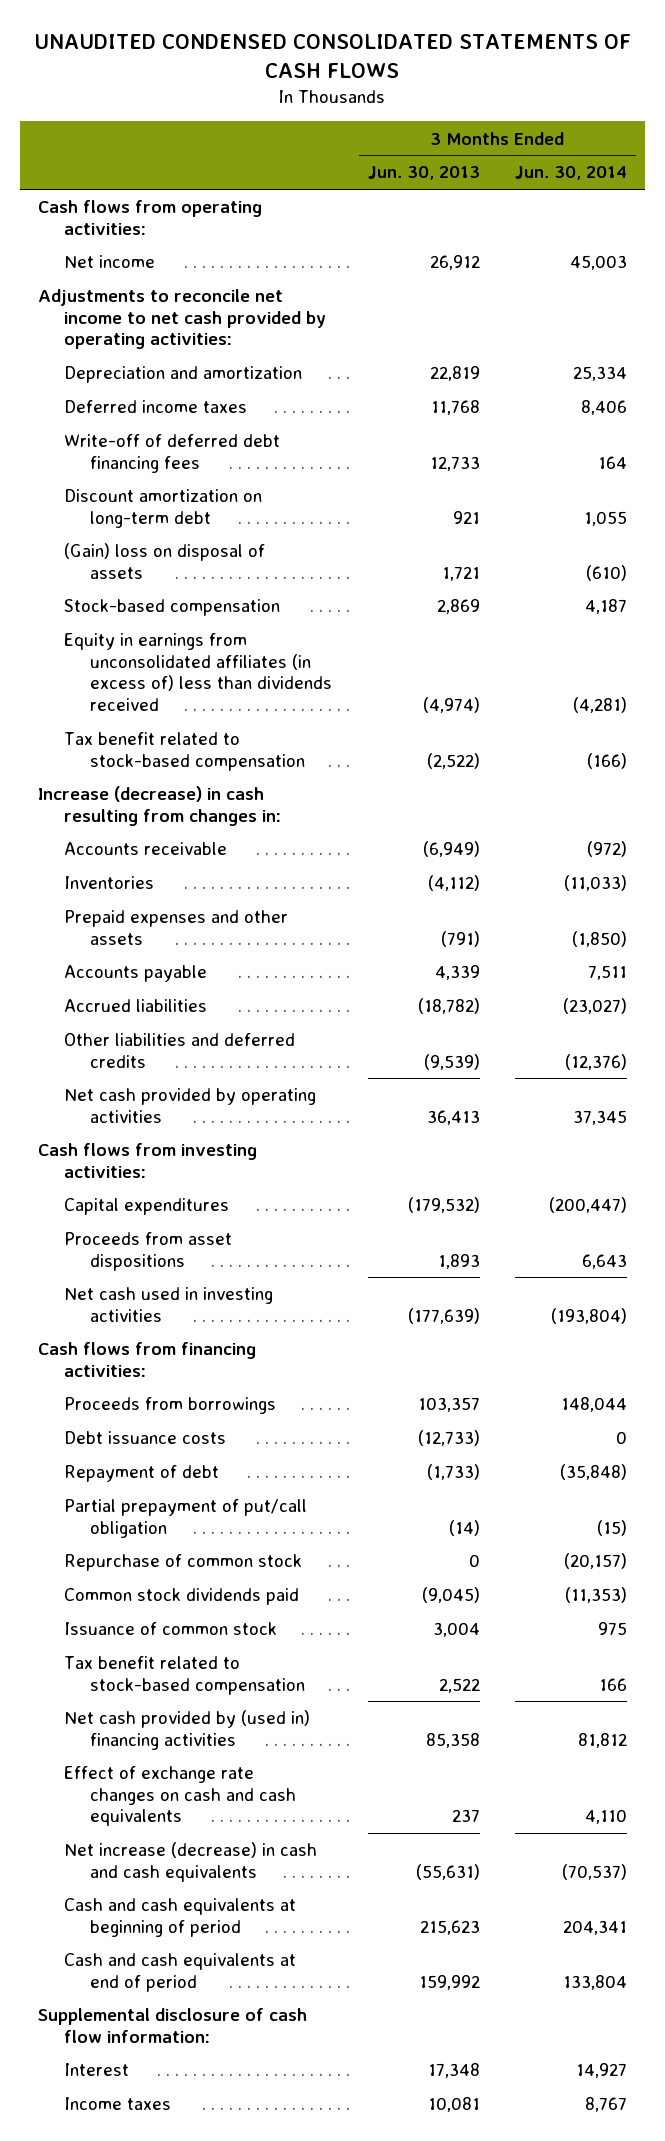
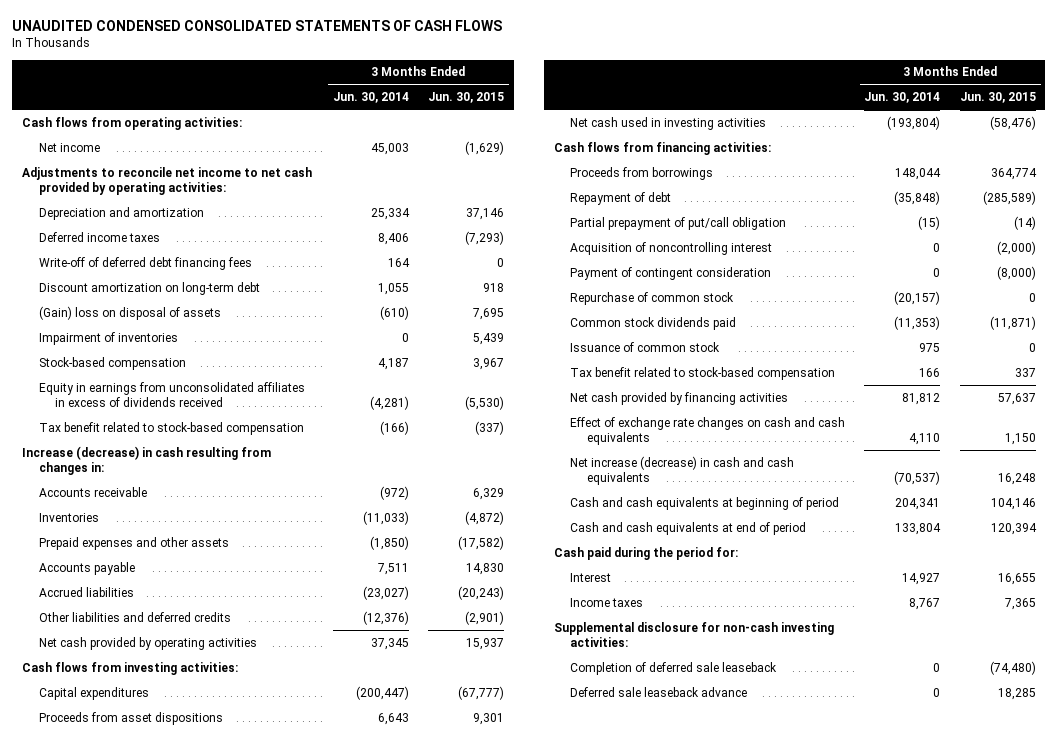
[367,166,480,181] Jun. 30, 2013 -> none
none -> [428,92,505,104] Jun. 30, 2015
none -> [38,331,178,345] Impairment of inventories
[63,633,333,711] Equity in earnings from unconsolidated affiliates (in excess of) less than dividends received -> [38,381,305,407] Equity in earnings from unconsolidated affiliates in excess of dividends received
[63,1431,226,1445] Debt issuance costs -> none
none -> [570,241,773,255] Acquisition of noncontrolling interest
none -> [570,266,772,280] Payment of contingent consideration
[63,1710,310,1750] Net cash provided by (used in) financing activities -> [570,391,789,405] Net cash provided by financing activities
[37,2008,307,2043] Supplemental disclosure of cash flow information: -> [553,546,738,560] Cash paid during the period for:
none -> [553,621,834,647] Supplemental disclosure for non-cash investing activities:
none -> [570,661,778,675] Completion of deferred sale leaseback
none -> [570,686,748,697] Deferred sale leaseback advance

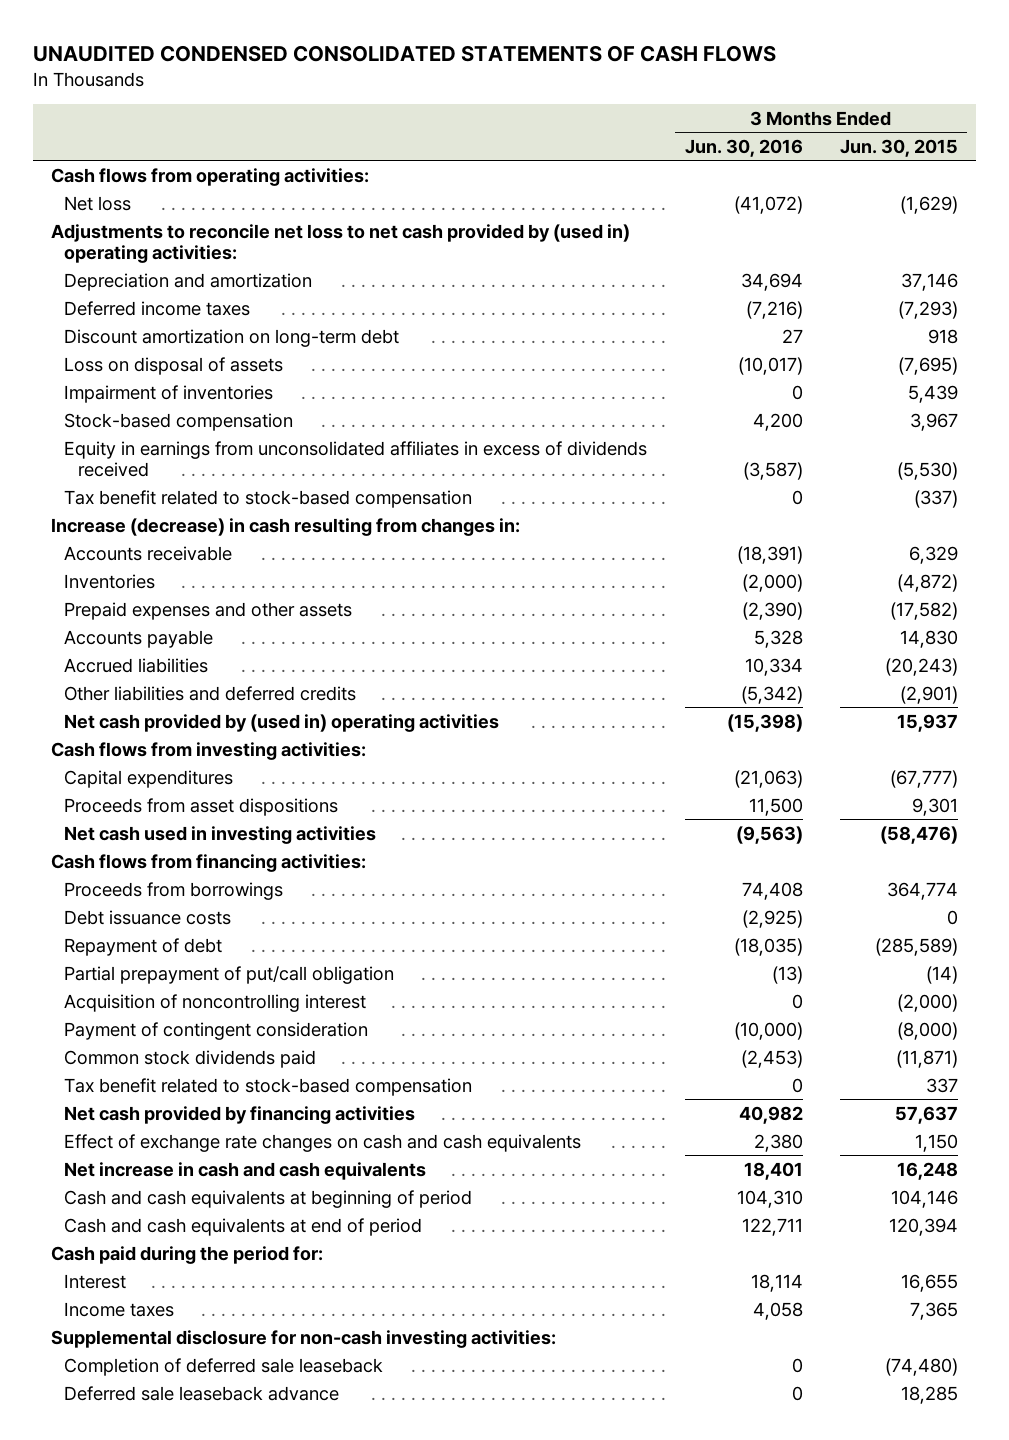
[332,92,409,104] Jun. 30, 2014 -> none
none -> [684,138,803,157] Jun. 30, 2016
[38,142,100,152] Net income -> [64,195,132,211] Net loss
[21,166,312,195] Adjustments to reconcile net income to net cash provided by operating activities: -> [51,223,631,264] Adjustments to reconcile net loss to net cash provided by (used in) operating activities:
[38,256,252,270] Write-off of deferred debt financing fees -> none
[38,305,221,320] (Gain) loss on disposal of assets -> [64,356,284,375] Loss on disposal of assets
[473,307,505,320] 7,695 -> [897,356,958,375] (7,695)
[38,636,257,650] Net cash provided by operating activities -> [64,713,500,732] Net cash provided by (used in) operating activities
none -> [64,909,232,925] Debt issuance costs
[570,291,735,305] Repurchase of common stock -> none
[570,341,721,352] Issuance of common stock -> none
[570,455,795,485] Net increase (decrease) in cash and cash equivalents -> [64,1161,427,1180] Net increase in cash and cash equivalents

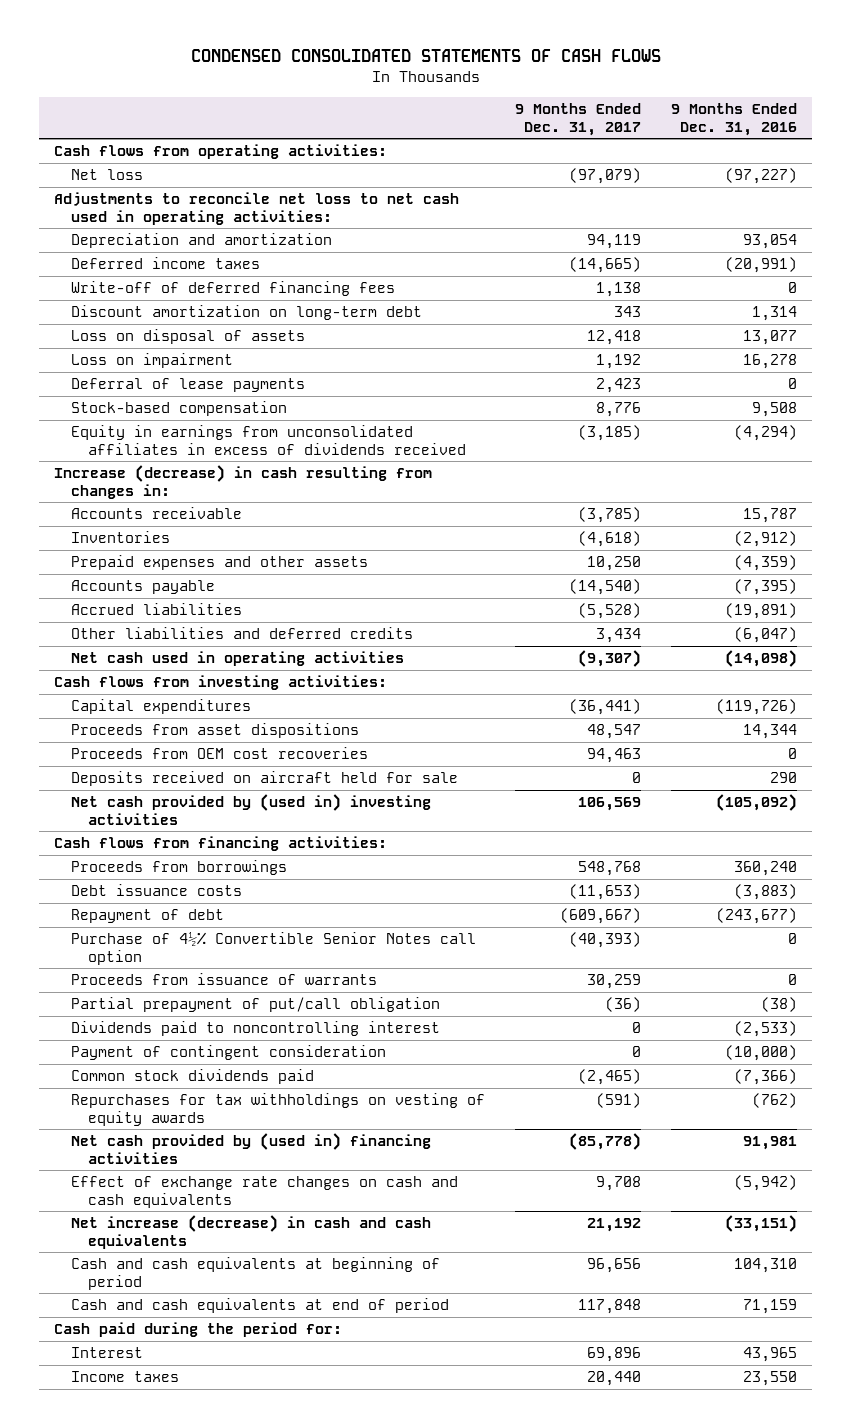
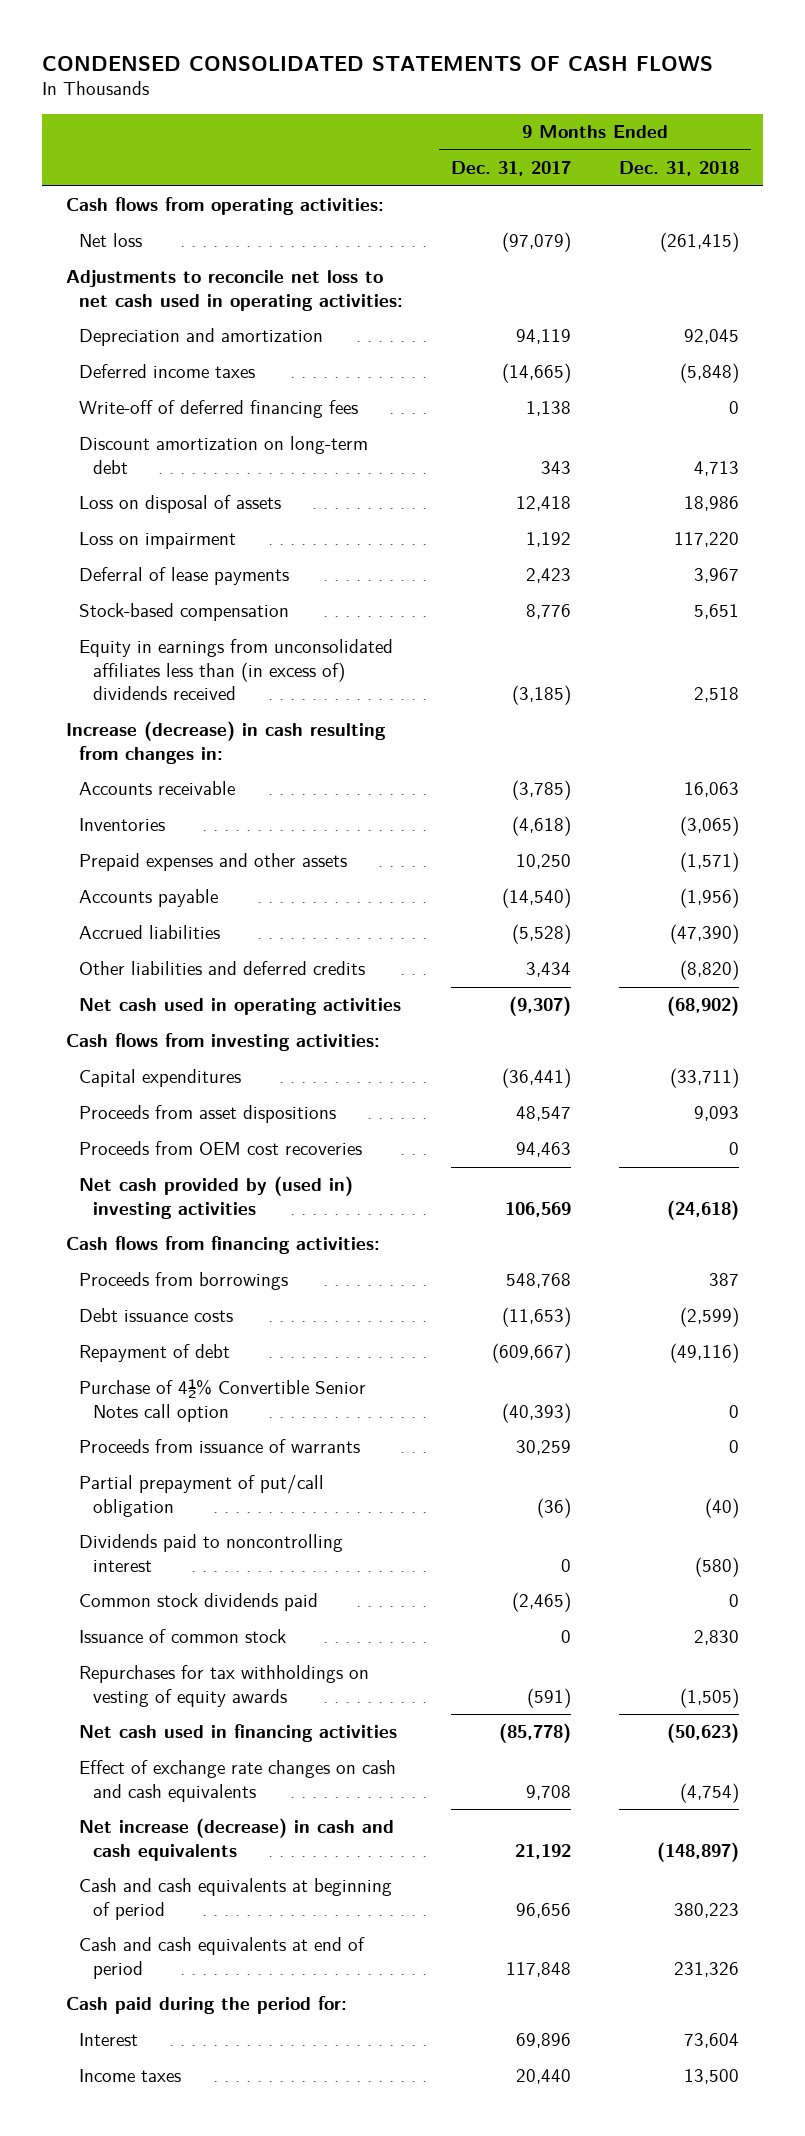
[670,102,797,136] 9 Months Ended Dec. 31, 2016 -> none
none -> [619,160,740,176] Dec. 31, 2018
[71,424,466,455] Equity in earnings from unconsolidated affiliates in excess of dividends received -> [79,639,394,701] Equity in earnings from unconsolidated affiliates less than (in excess of) dividends received
[71,770,459,786] Deposits received on aircraft held for sale -> none
[71,1044,387,1060] Payment of contingent consideration -> none
none -> [79,1629,287,1644] Issuance of common stock
[71,1132,432,1164] Net cash provided by (used in) financing activities -> [79,1724,398,1743] Net cash used in financing activities

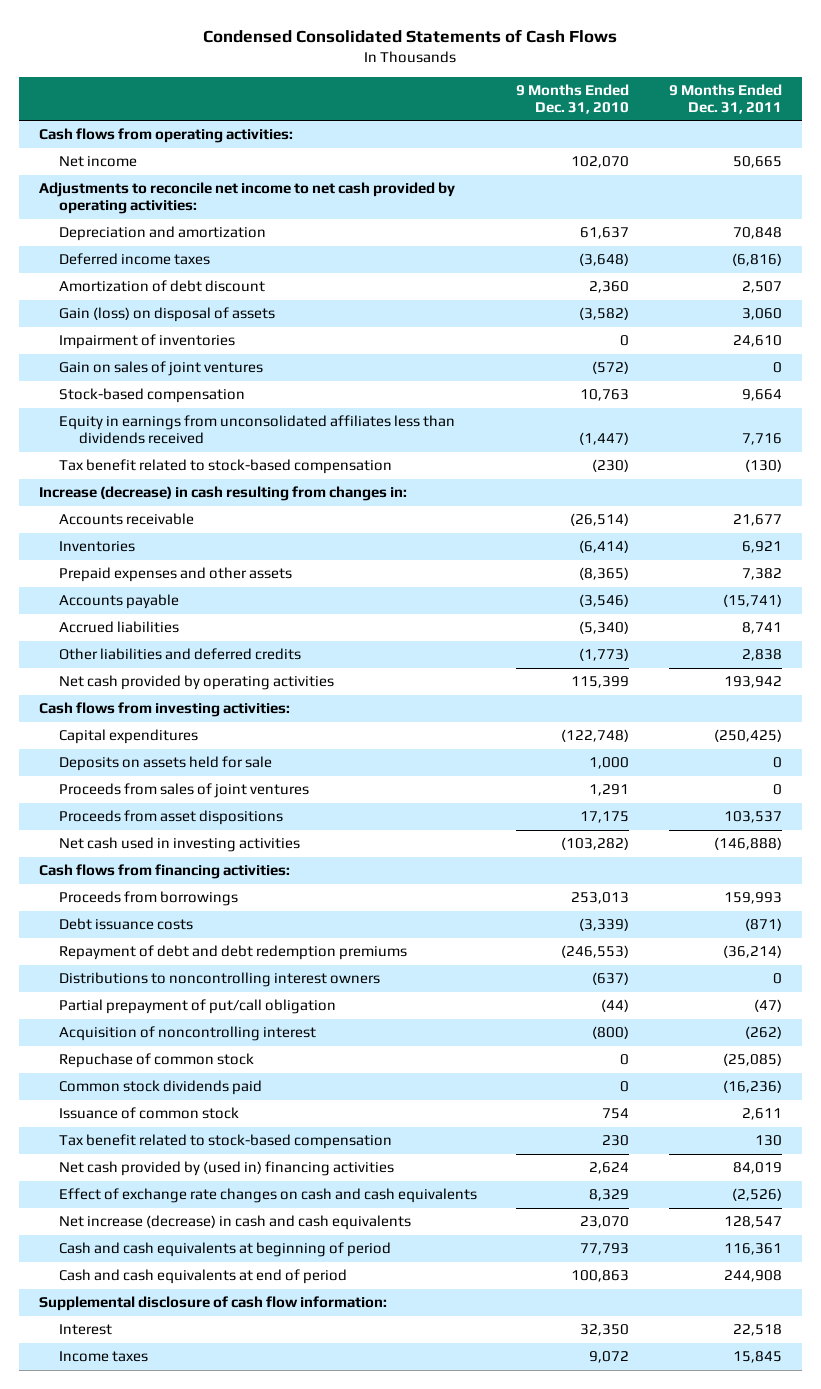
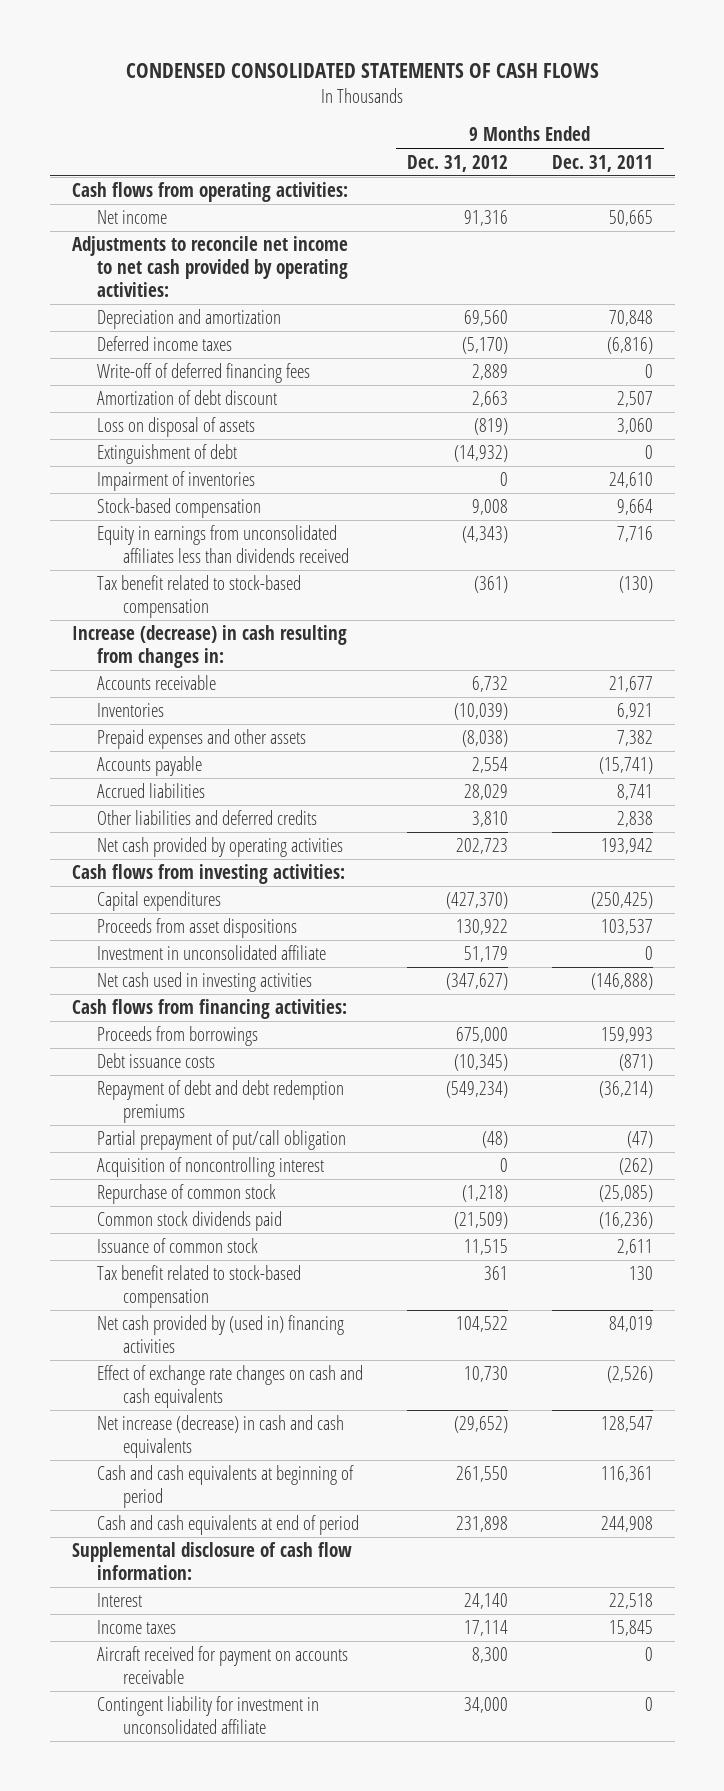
[203,29,618,44] Condensed Consolidated Statements of Cash Flows -> [126,63,600,79] CONDENSED CONSOLIDATED STATEMENTS OF CASH FLOWS
[516,83,630,114] 9 Months Ended Dec. 31, 2010 -> none
none -> [406,154,508,172] Dec. 31, 2012
none -> [97,363,311,384] Write-off of deferred financing fees
[58,307,275,323] Gain (loss) on disposal of assets -> [97,417,256,438] Loss on disposal of assets
none -> [97,444,238,465] Extinguishment of debt
[58,361,263,377] Gain on sales of joint ventures -> none
[58,756,272,772] Deposits on assets held for sale -> none
[58,783,309,799] Proceeds from sales of joint ventures -> none
none -> [97,945,327,961] Investment in unconsolidated affiliate
[58,972,380,988] Distributions to noncontrolling interest owners -> none
[58,1053,254,1069] Repuchase of common stock -> [97,1184,277,1205] Repurchase of common stock
none -> [97,1646,349,1685] Aircraft received for payment on accounts receivable
none -> [97,1696,320,1735] Contingent liability for investment in unconsolidated affiliate

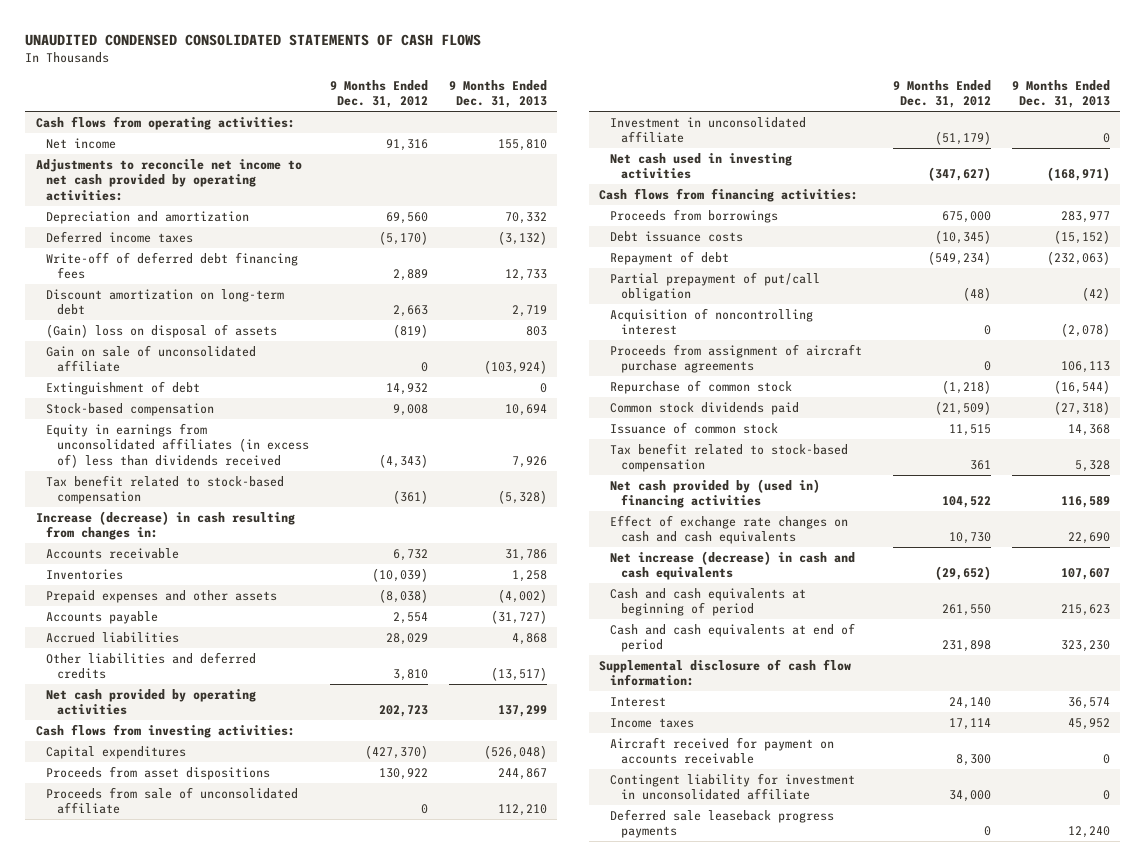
[126,63,600,79] CONDENSED CONSOLIDATED STATEMENTS OF CASH FLOWS -> [25,33,482,46] UNAUDITED CONDENSED CONSOLIDATED STATEMENTS OF CASH FLOWS
[551,154,653,172] Dec. 31, 2011 -> none
none -> [448,79,547,109] 9 Months Ended Dec. 31, 2013
[97,471,256,492] Impairment of inventories -> none
[97,363,311,384] Write-off of deferred financing fees -> [46,251,299,280] Write-off of deferred debt financing fees
[97,390,278,406] Amortization of debt discount -> [46,288,285,316] Discount amortization on long-term debt
[97,417,256,438] Loss on disposal of assets -> [46,323,278,338] (Gain) loss on disposal of assets
none -> [46,344,257,373] Gain on sale of unconsolidated affiliate
[453,445,508,463] (14,932) -> [385,382,428,395] 14,932
[97,525,349,564] Equity in earnings from unconsolidated affiliates less than dividends received -> [46,422,310,468] Equity in earnings from unconsolidated affiliates (in excess of) less than dividends received
none -> [46,786,299,815] Proceeds from sale of unconsolidated affiliate
[463,946,508,963] 51,179 -> [935,131,992,146] (51,179)
[97,1080,345,1124] Repayment of debt and debt redemption premiums -> [609,250,729,265] Repayment of debt
none -> [609,343,862,374] Proceeds from assignment of aircraft purchase agreements
none -> [609,808,834,839] Deferred sale leaseback progress payments

